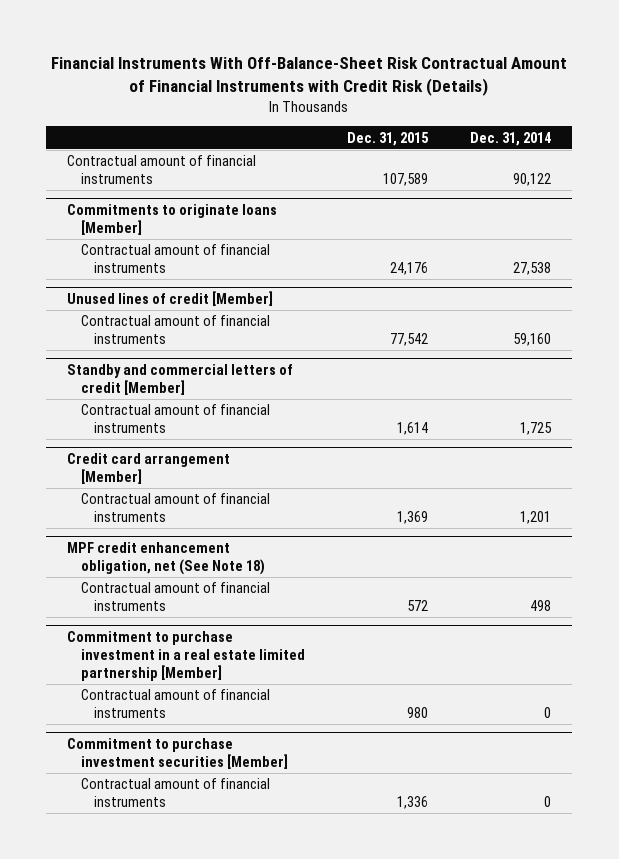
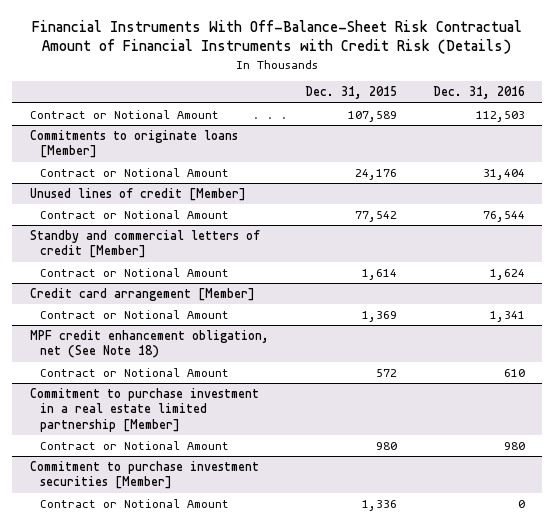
[470,131,552,146] Dec. 31, 2014 -> none
none -> [432,86,525,100] Dec. 31, 2016
[67,155,257,185] Contractual amount of financial instruments -> [29,109,219,119] Contract or Notional Amount
[80,244,270,274] Contractual amount of financial instruments -> [39,167,229,177] Contract or Notional Amount
[80,315,270,345] Contractual amount of financial instruments -> [39,209,229,219] Contract or Notional Amount
[80,404,270,434] Contractual amount of financial instruments -> [39,267,229,277] Contract or Notional Amount
[80,493,270,523] Contractual amount of financial instruments -> [39,309,229,319] Contract or Notional Amount
[80,582,270,612] Contractual amount of financial instruments -> [39,367,229,377] Contract or Notional Amount
[80,689,270,719] Contractual amount of financial instruments -> [39,440,229,450] Contract or Notional Amount
[80,778,270,808] Contractual amount of financial instruments -> [39,498,229,508] Contract or Notional Amount

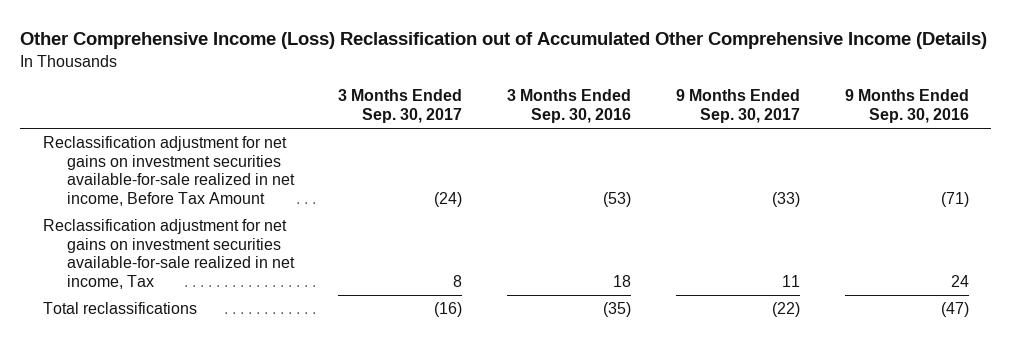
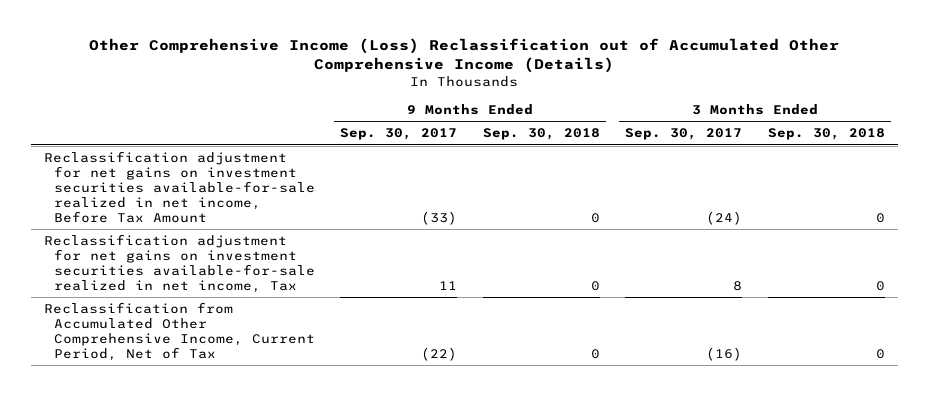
[507,89,632,124] 3 Months Ended Sep. 30, 2016 -> none
[844,89,969,124] 9 Months Ended Sep. 30, 2016 -> none
none -> [482,128,600,141] Sep. 30, 2018
none -> [767,128,885,141] Sep. 30, 2018
[42,301,197,314] Total reclassifications -> [43,301,315,361] Reclassification from Accumulated Other Comprehensive Income, Current Period, Net of Tax

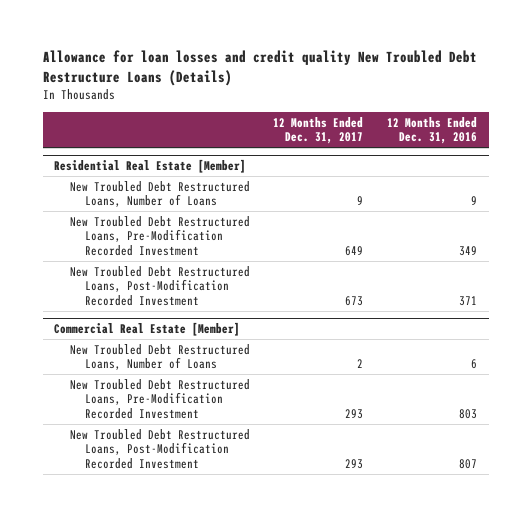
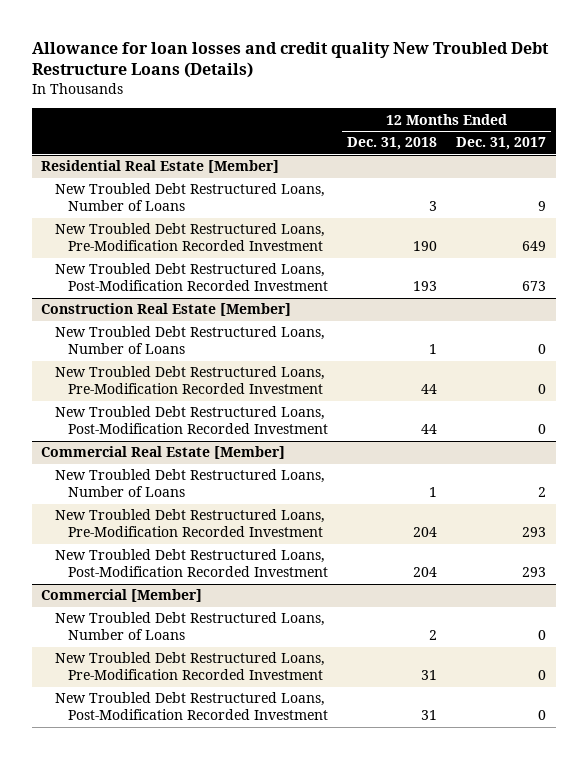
[386,116,477,145] 12 Months Ended Dec. 31, 2016 -> none
none -> [347,137,438,151] Dec. 31, 2018
none -> [41,303,292,317] Construction Real Estate [Member]
none -> [54,326,325,355] New Troubled Debt Restructured Loans, Number of Loans
none -> [54,366,325,395] New Troubled Debt Restructured Loans, Pre-Modification Recorded Investment
none -> [54,406,329,435] New Troubled Debt Restructured Loans, Post-Modification Recorded Investment
none -> [41,589,203,603] Commercial [Member]
none -> [54,612,325,641] New Troubled Debt Restructured Loans, Number of Loans
none -> [54,652,325,681] New Troubled Debt Restructured Loans, Pre-Modification Recorded Investment
none -> [54,692,329,721] New Troubled Debt Restructured Loans, Post-Modification Recorded Investment

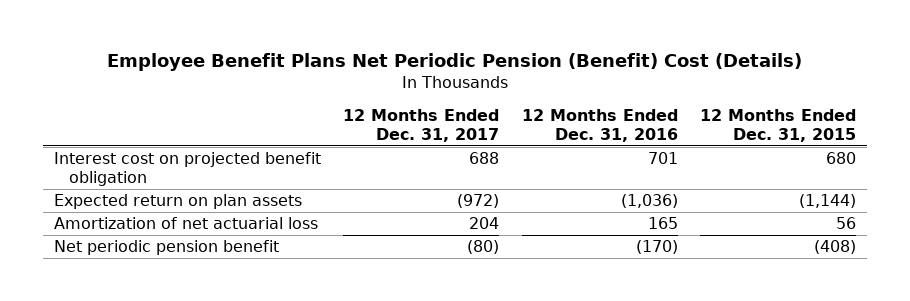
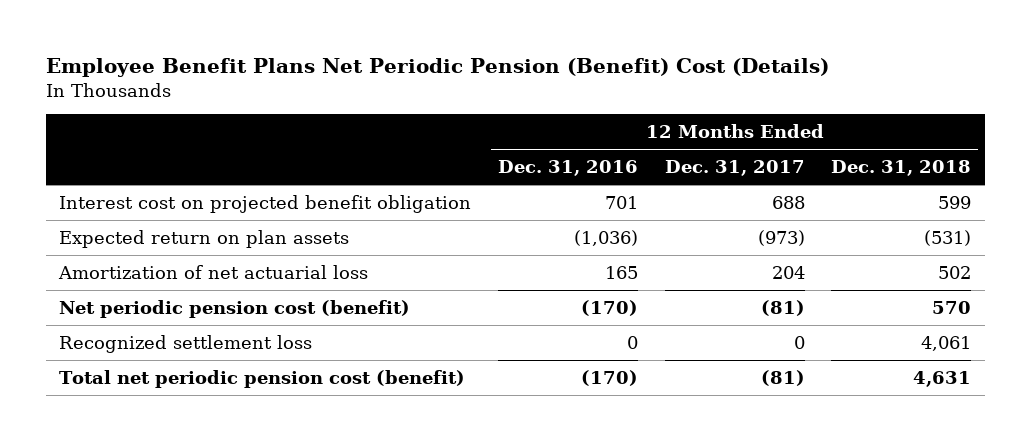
[700,108,857,142] 12 Months Ended Dec. 31, 2015 -> none
none -> [831,160,972,177] Dec. 31, 2018
[457,194,500,209] (972) -> [757,229,805,246] (973)
none -> [59,299,411,318] Net periodic pension cost (benefit)
none -> [59,334,313,353] Recognized settlement loss
[54,240,280,256] Net periodic pension benefit -> [59,369,466,388] Total net periodic pension cost (benefit)
[467,240,500,255] (80) -> [760,369,805,386] (81)

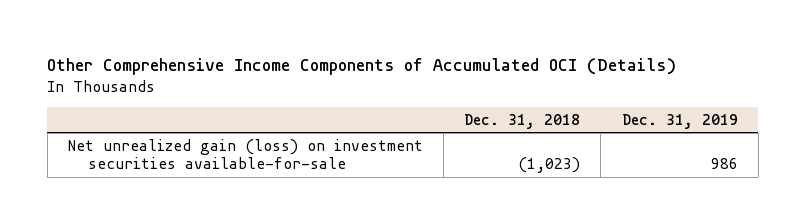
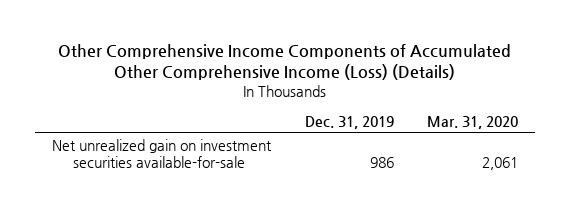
[47,57,677,75] Other Comprehensive Income Components of Accumulated OCI (Details) -> [58,44,512,81] Other Comprehensive Income Components of Accumulated Other Comprehensive Income (Loss) (Details)
[464,113,581,129] Dec. 31, 2018 -> none
none -> [427,115,519,129] Mar. 31, 2020
[67,139,423,170] Net unrealized gain (loss) on investment securities available-for-sale -> [51,139,272,168] Net unrealized gain on investment securities available-for-sale

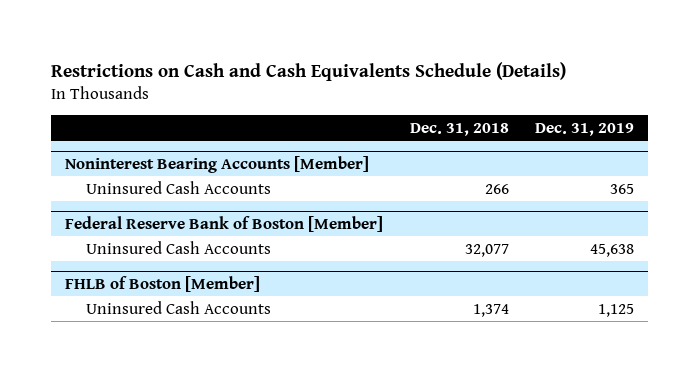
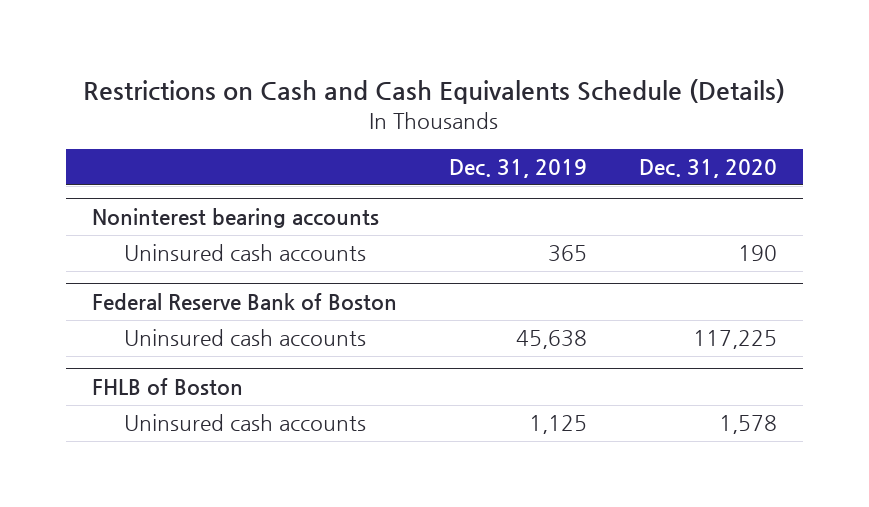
[409,122,509,136] Dec. 31, 2018 -> none
none -> [638,159,777,179] Dec. 31, 2020
[64,155,369,173] Noninterest Bearing Accounts [Member] -> [92,208,380,229] Noninterest bearing accounts
[86,180,272,194] Uninsured Cash Accounts -> [123,244,366,262] Uninsured cash accounts
[64,215,383,232] Federal Reserve Bank of Boston [Member] -> [92,293,398,311] Federal Reserve Bank of Boston
[86,240,272,254] Uninsured Cash Accounts -> [123,329,366,347] Uninsured cash accounts
[64,275,260,292] FHLB of Boston [Member] -> [92,378,244,396] FHLB of Boston
[86,300,272,314] Uninsured Cash Accounts -> [123,414,366,432] Uninsured cash accounts

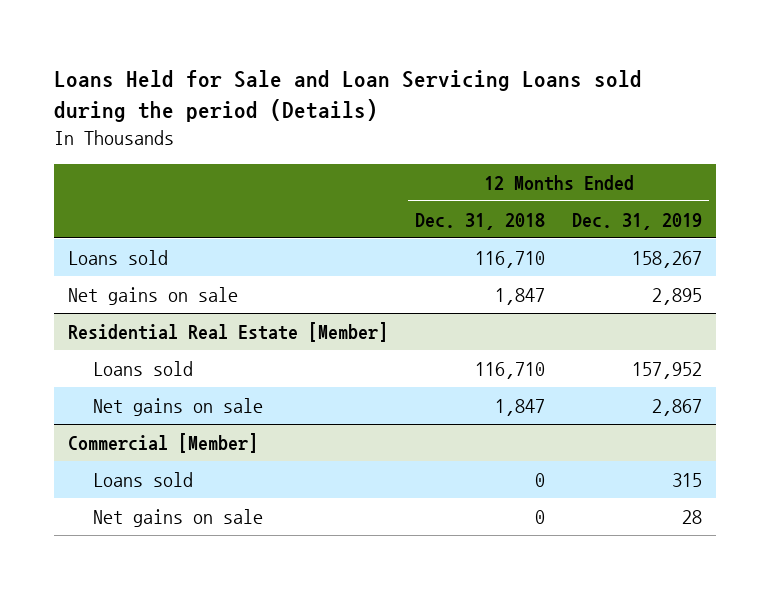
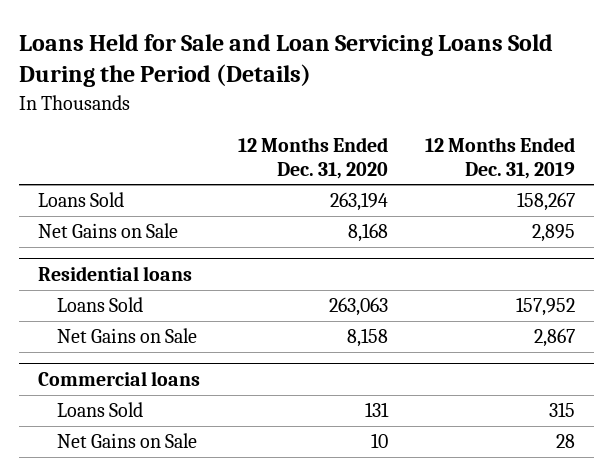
[54,69,643,122] Loans Held for Sale and Loan Servicing Loans sold during the period (Details) -> [19,33,554,88] Loans Held for Sale and Loan Servicing Loans Sold During the Period (Details)
[415,212,546,230] Dec. 31, 2018 -> none
none -> [237,137,388,179] 12 Months Ended Dec. 31, 2020
[68,249,169,265] Loans sold -> [38,192,125,208] Loans Sold
[68,286,239,305] Net gains on sale -> [38,223,179,239] Net Gains on Sale
[68,321,389,342] Residential Real Estate [Member] -> [38,266,193,282] Residential loans
[92,360,193,376] Loans sold -> [56,297,143,313] Loans Sold
[92,397,263,416] Net gains on sale -> [56,328,197,344] Net Gains on Sale
[68,432,259,453] Commercial [Member] -> [38,371,201,387] Commercial loans
[92,471,193,487] Loans sold -> [56,402,143,418] Loans Sold
[92,508,263,527] Net gains on sale -> [56,433,197,449] Net Gains on Sale

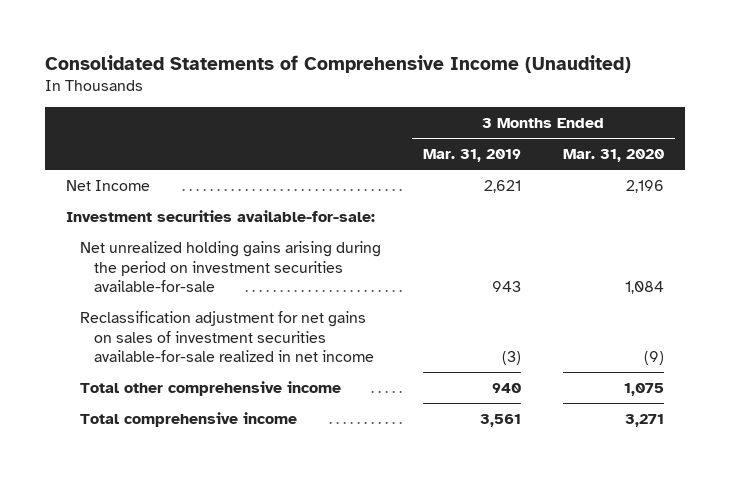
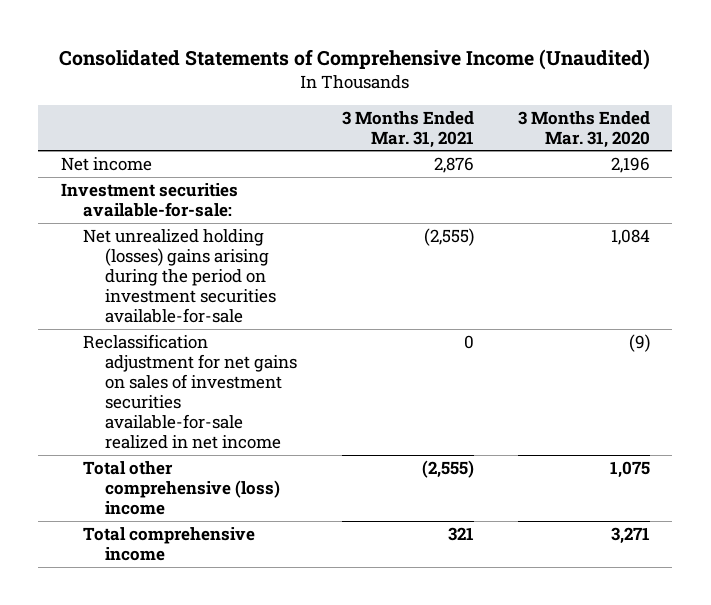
[422,149,521,163] Mar. 31, 2019 -> none
none -> [341,110,474,148] 3 Months Ended Mar. 31, 2021
[65,179,150,191] Net Income -> [60,156,152,171] Net income
[79,240,381,293] Net unrealized holding gains arising during the period on investment securities available-for-sale -> [82,228,277,324] Net unrealized holding (losses) gains arising during the period on investment securities available-for-sale
[79,380,341,396] Total other comprehensive income -> [82,460,281,516] Total other comprehensive (loss) income

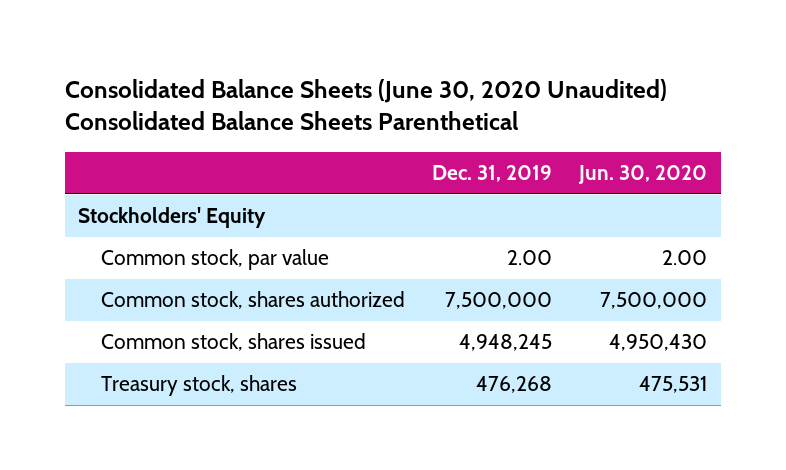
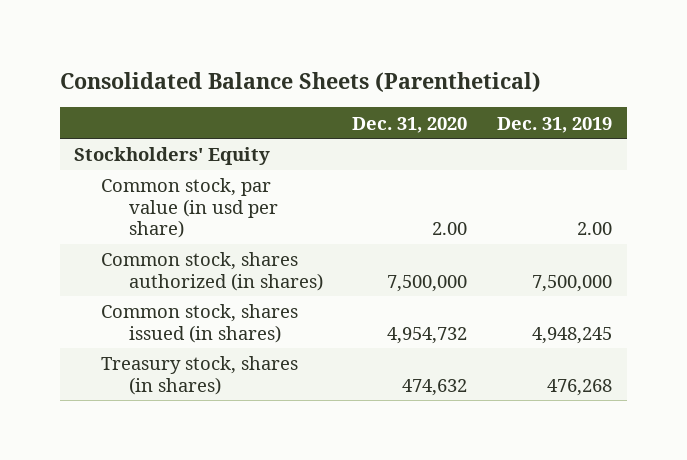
[64,78,667,131] Consolidated Balance Sheets (June 30, 2020 Unaudited) Consolidated Balance Sheets Parenthetical -> [59,71,541,92] Consolidated Balance Sheets (Parenthetical)
[578,164,708,184] Jun. 30, 2020 -> none
none -> [352,116,468,133] Dec. 31, 2020
[100,249,329,271] Common stock, par value -> [101,178,278,239] Common stock, par value (in usd per share)
[100,291,405,310] Common stock, shares authorized -> [101,252,323,291] Common stock, shares authorized (in shares)
[100,333,366,352] Common stock, shares issued -> [101,304,299,343] Common stock, shares issued (in shares)
[100,375,297,397] Treasury stock, shares -> [101,356,299,395] Treasury stock, shares (in shares)

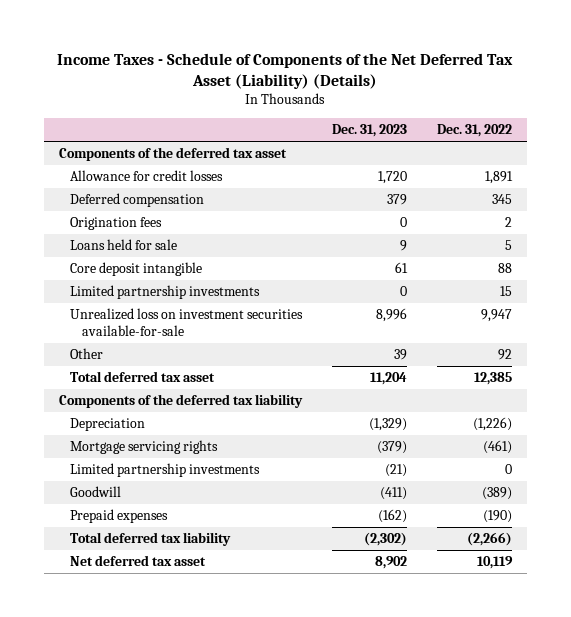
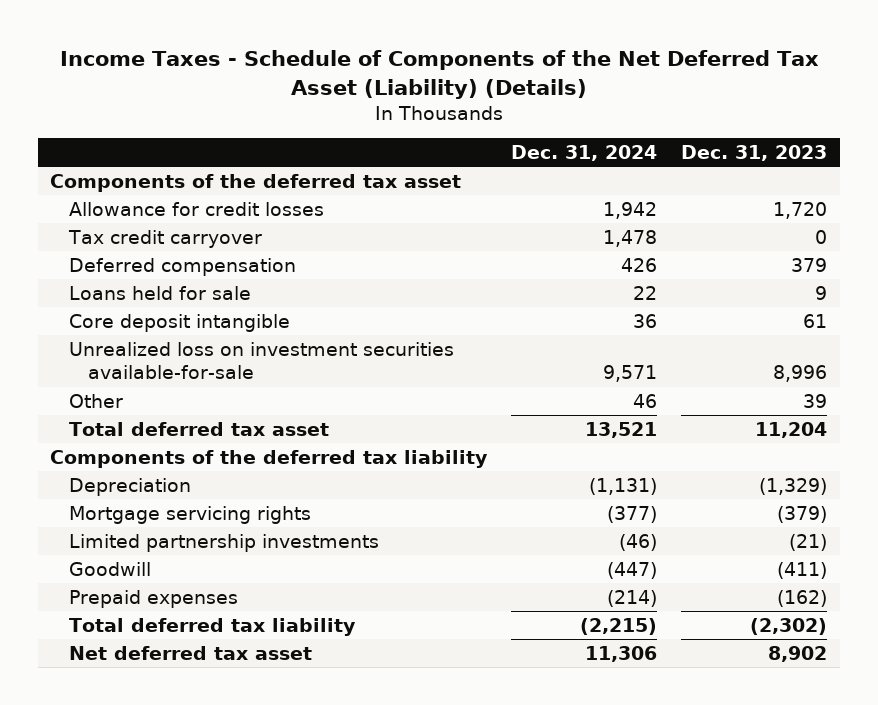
[436,124,512,138] Dec. 31, 2022 -> none
none -> [511,144,658,161] Dec. 31, 2024
none -> [68,229,263,248] Tax credit carryover
[70,217,163,231] Origination fees -> none
[70,285,261,300] Limited partnership investments -> none

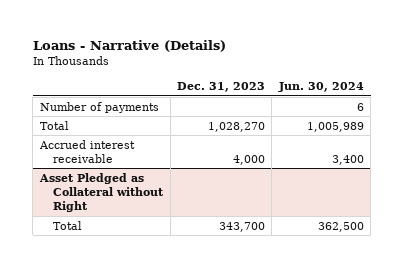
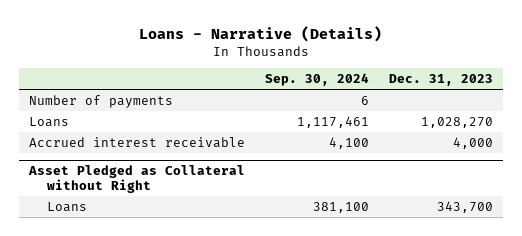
[277,82,364,93] Jun. 30, 2024 -> none
none -> [264,73,369,87] Sep. 30, 2024
[39,120,69,130] Total -> [29,117,70,128] Loans
[53,220,83,230] Total -> [46,202,87,213] Loans

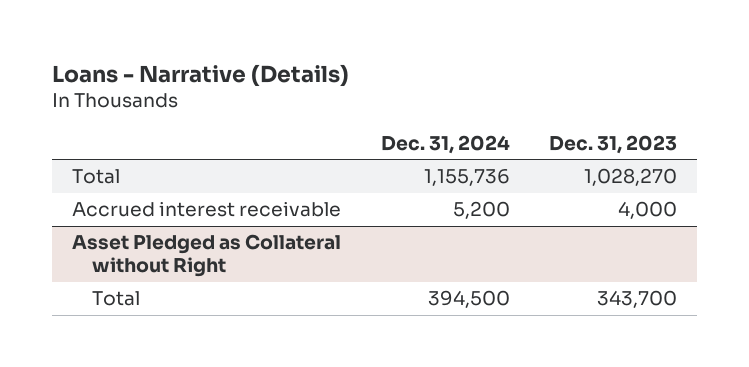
[264,73,369,87] Sep. 30, 2024 -> none
none -> [380,134,510,154] Dec. 31, 2024
[29,95,174,109] Number of payments -> none
[29,117,70,128] Loans -> [72,169,121,185] Total
[46,202,87,213] Loans -> [91,291,140,307] Total

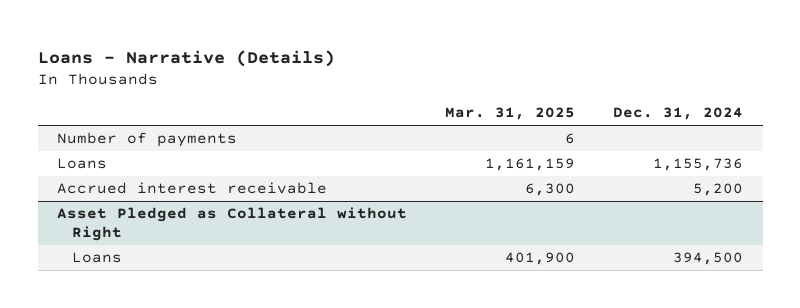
[549,134,678,154] Dec. 31, 2023 -> none
none -> [445,107,576,121] Mar. 31, 2025
none -> [56,132,237,148] Number of payments
[72,169,121,185] Total -> [56,158,107,170] Loans
[91,291,140,307] Total -> [72,252,123,264] Loans

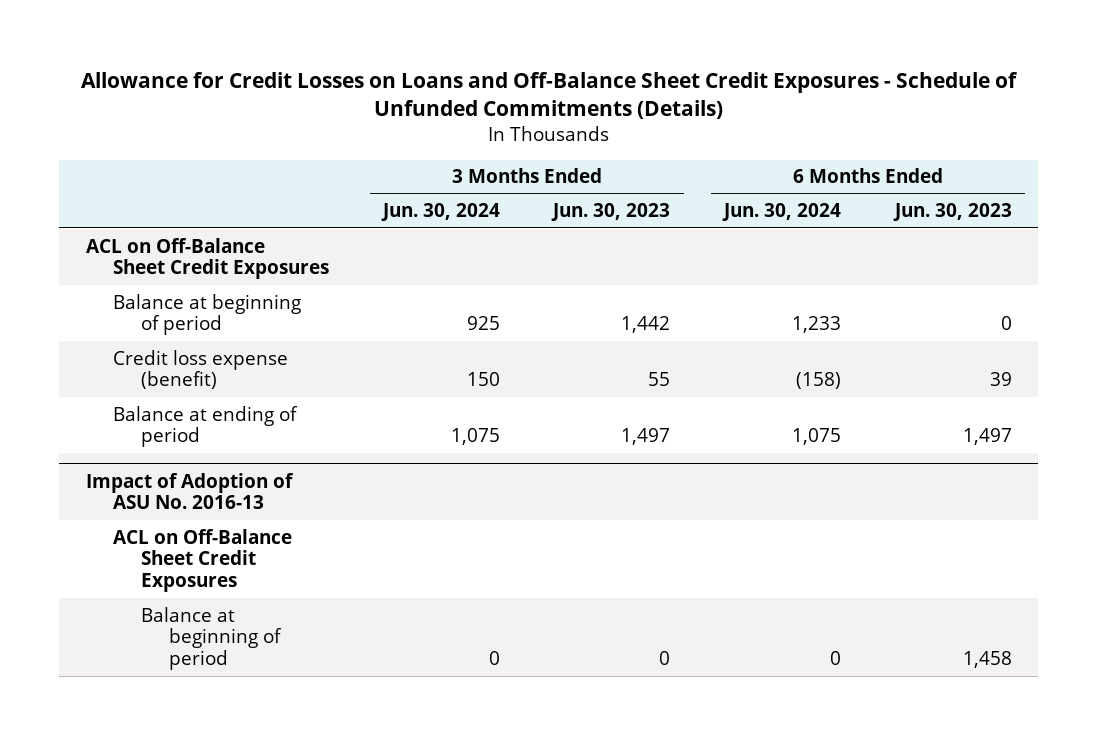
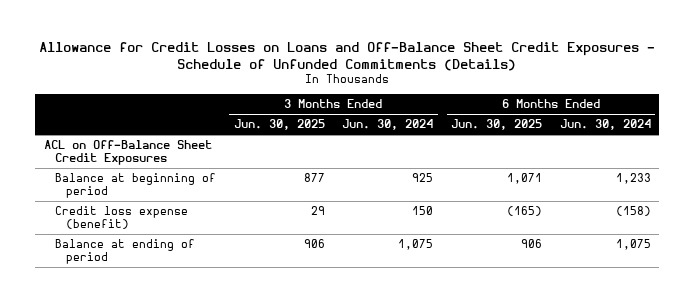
[551,203,671,222] Jun. 30, 2023 -> none
[892,203,1012,222] Jun. 30, 2023 -> none
none -> [233,119,325,131] Jun. 30, 2025
none -> [450,119,542,131] Jun. 30, 2025
[85,472,294,510] Impact of Adoption of ASU No. 2016-13 -> none
[113,528,293,593] ACL on Off-Balance Sheet Credit Exposures -> none
[141,606,282,671] Balance at beginning of period -> none

